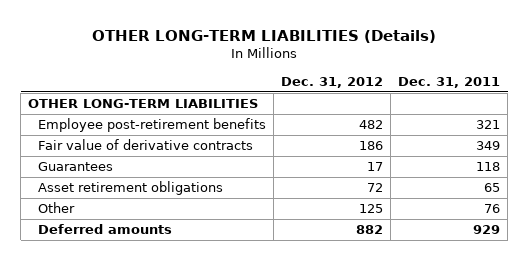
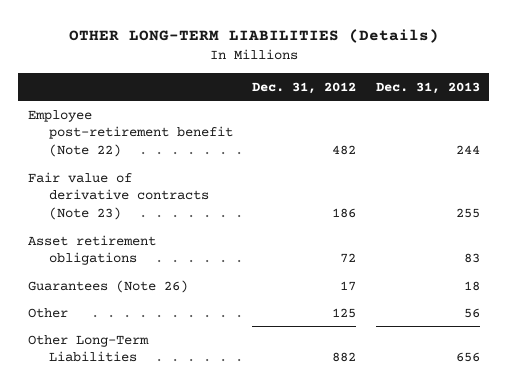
[398,77,501,89] Dec. 31, 2011 -> none
none -> [375,81,480,94] Dec. 31, 2013
[28,99,259,109] OTHER LONG-TERM LIABILITIES -> none
[38,162,114,172] Guarantees -> none
[38,118,267,133] Employee post-retirement benefits -> [27,109,234,158] Employee post-retirement benefit (Note 22)
[38,139,254,151] Fair value of derivative contracts -> [27,171,210,221] Fair value of derivative contracts (Note 23)
none -> [27,279,188,293] Guarantees (Note 26)
[38,224,173,235] Deferred amounts -> [27,334,149,363] Other Long-Term Liabilities

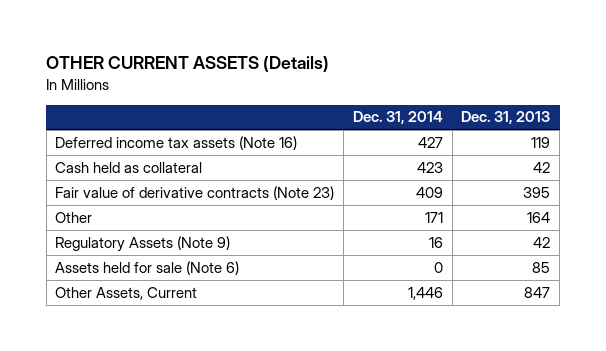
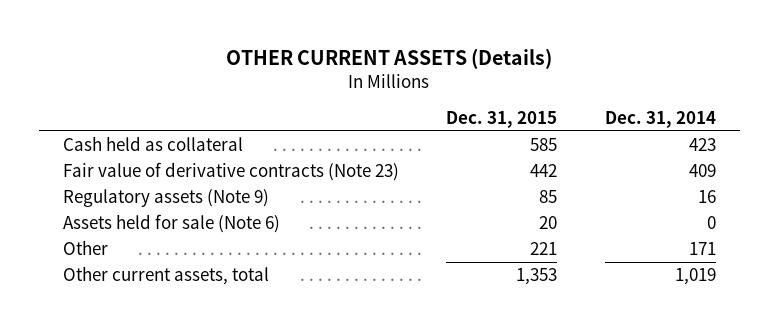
[461,111,551,125] Dec. 31, 2013 -> none
none -> [446,110,558,128] Dec. 31, 2015
[55,135,298,150] Deferred income tax assets (Note 16) -> none
[55,235,231,252] Regulatory Assets (Note 9) -> [62,189,269,208] Regulatory assets (Note 9)
[55,211,93,223] Other -> [62,240,108,256] Other
[55,286,198,300] Other Assets, Current -> [62,266,269,286] Other current assets, total
[407,286,443,300] 1,446 -> [675,268,717,286] 1,019

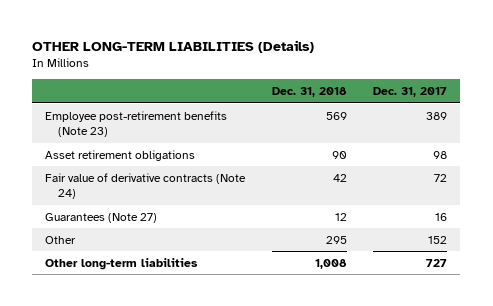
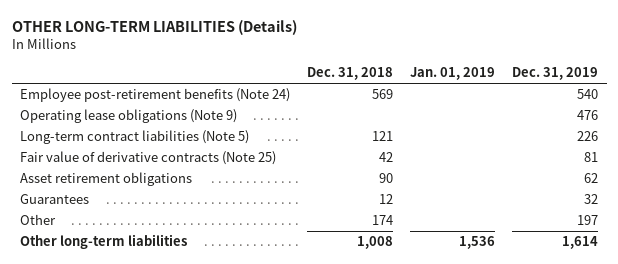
[373,87,448,98] Dec. 31, 2017 -> none
none -> [410,66,496,80] Jan. 01, 2019
none -> [512,66,599,80] Dec. 31, 2019
[45,110,228,138] Employee post-retirement benefits (Note 23) -> [20,88,291,103] Employee post-retirement benefits (Note 24)
none -> [20,109,238,124] Operating lease obligations (Note 9)
none -> [20,130,250,145] Long-term contract liabilities (Note 5)
none -> [20,151,277,166] Fair value of derivative contracts (Note 25)
[45,172,247,200] Fair value of derivative contracts (Note 24) -> none
[45,212,158,223] Guarantees (Note 27) -> [20,194,90,205] Guarantees
[325,235,347,244] 295 -> [372,215,394,226] 174

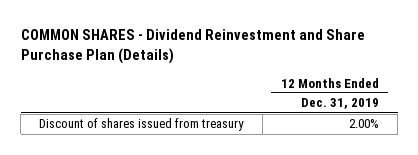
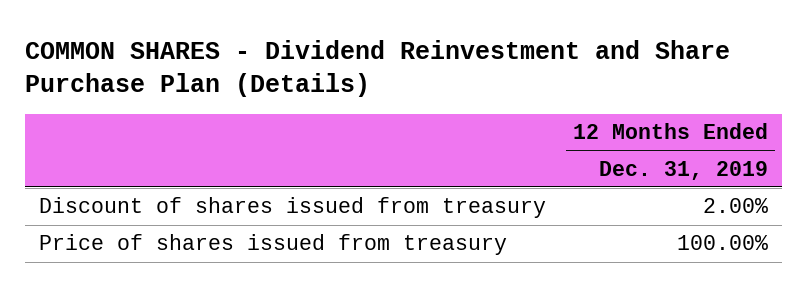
none -> [38,234,507,256] Price of shares issued from treasury

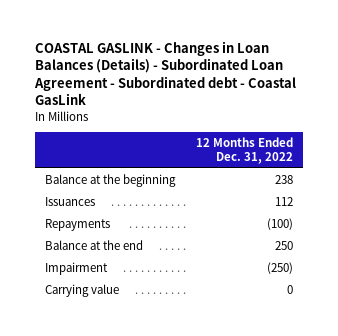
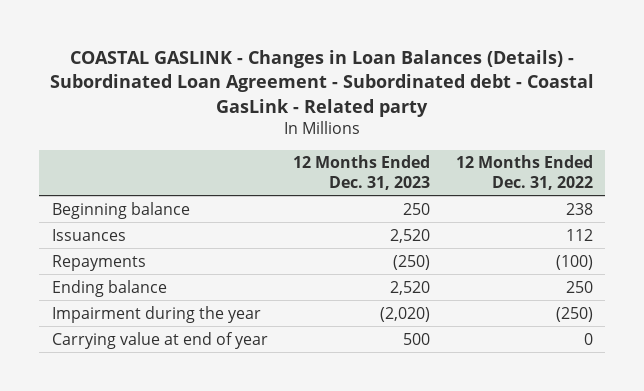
[33,40,296,106] COASTAL GASLINK - Changes in Loan Balances (Details) - Subordinated Loan Agreement - Subordinated debt - Coastal GasLink -> [50,49,595,117] COASTAL GASLINK - Changes in Loan Balances (Details) - Subordinated Loan Agreement - Subordinated debt - Coastal GasLink - Related party
none -> [293,155,431,190] 12 Months Ended Dec. 31, 2023
[45,174,177,188] Balance at the beginning -> [51,201,190,219] Beginning balance
[45,240,144,251] Balance at the end -> none
none -> [51,279,167,297] Ending balance
[45,262,109,276] Impairment -> [51,305,261,323] Impairment during the year
[45,284,120,298] Carrying value -> [51,331,268,349] Carrying value at end of year

